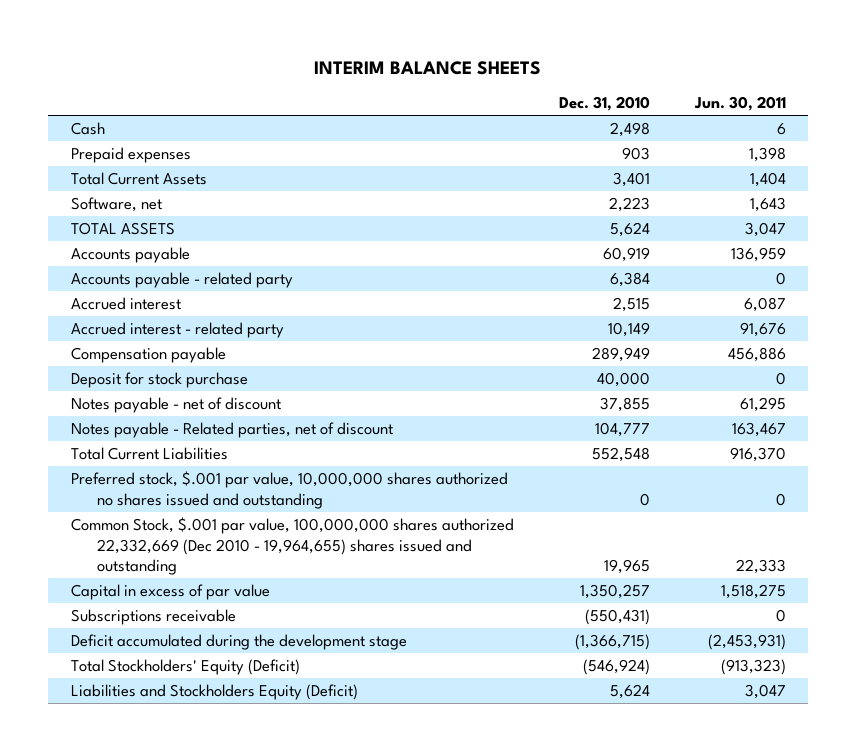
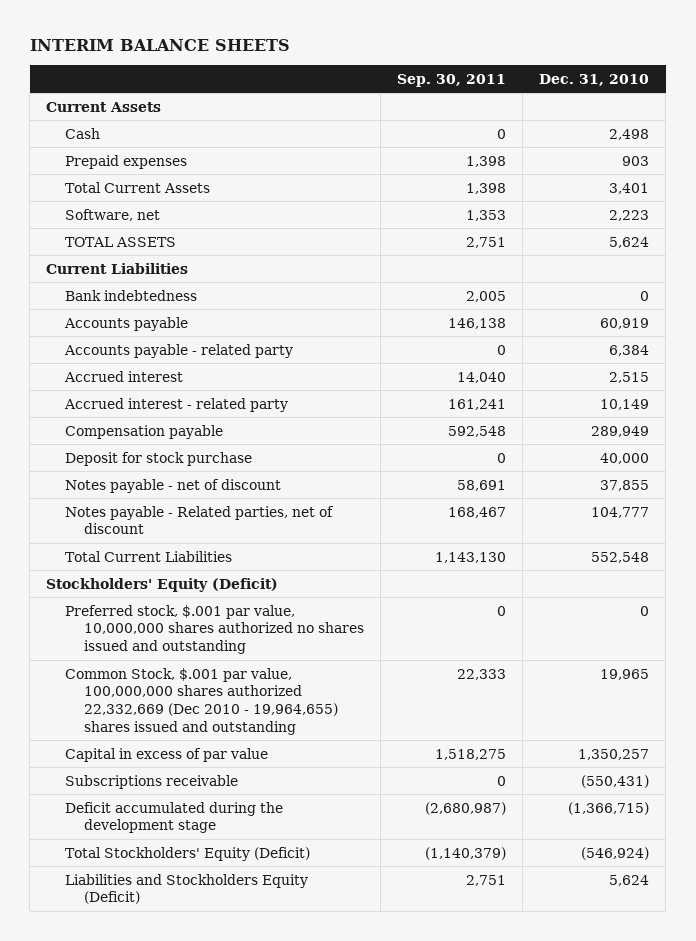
[693,96,786,112] Jun. 30, 2011 -> none
none -> [397,73,507,87] Sep. 30, 2011
none -> [46,101,162,112] Current Assets
none -> [46,262,189,274] Current Liabilities
none -> [65,289,198,301] Bank indebtedness
none -> [46,577,279,592] Stockholders' Equity (Deficit)

